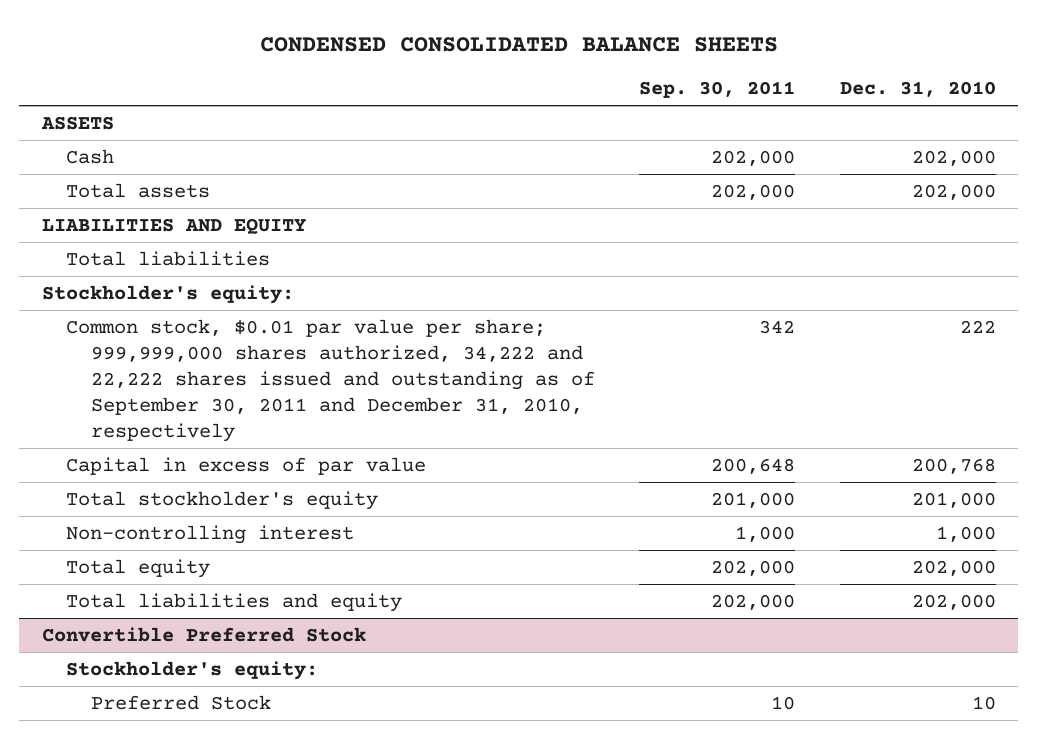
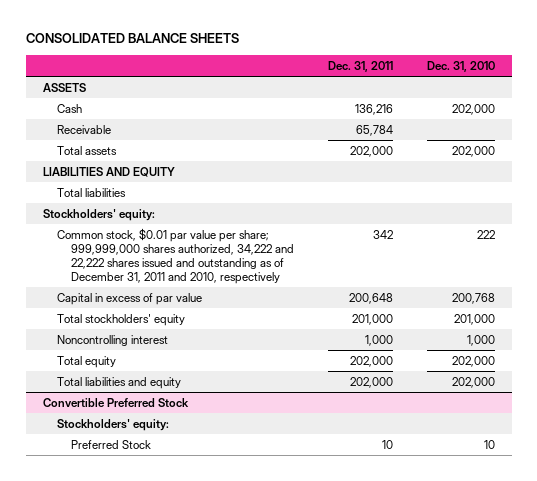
[259,37,778,53] CONDENSED CONSOLIDATED BALANCE SHEETS -> [25,33,239,44] CONSOLIDATED BALANCE SHEETS
[639,81,796,99] Sep. 30, 2011 -> none
none -> [327,60,393,72] Dec. 31, 2011
none -> [56,124,111,134] Receivable
[41,284,294,304] Stockholder's equity: -> [42,208,155,221] Stockholders' equity:
[66,318,595,443] Common stock, $0.01 par value per share; 999,999,000 shares authorized, 34,222 and 22,222 shares issued and outstanding as of September 30, 2011 and December 31, 2010, respectively -> [56,227,294,284] Common stock, $0.01 par value per share; 999,999,000 shares authorized, 34,222 and 22,222 shares issued and outstanding as of December 31, 2011 and 2010, respectively
[66,490,379,510] Total stockholder's equity -> [56,313,185,326] Total stockholders' equity
[66,524,355,544] Non-controlling interest -> [56,334,168,346] Noncontrolling interest
[66,660,319,680] Stockholder's equity: -> [56,418,169,431] Stockholders' equity:

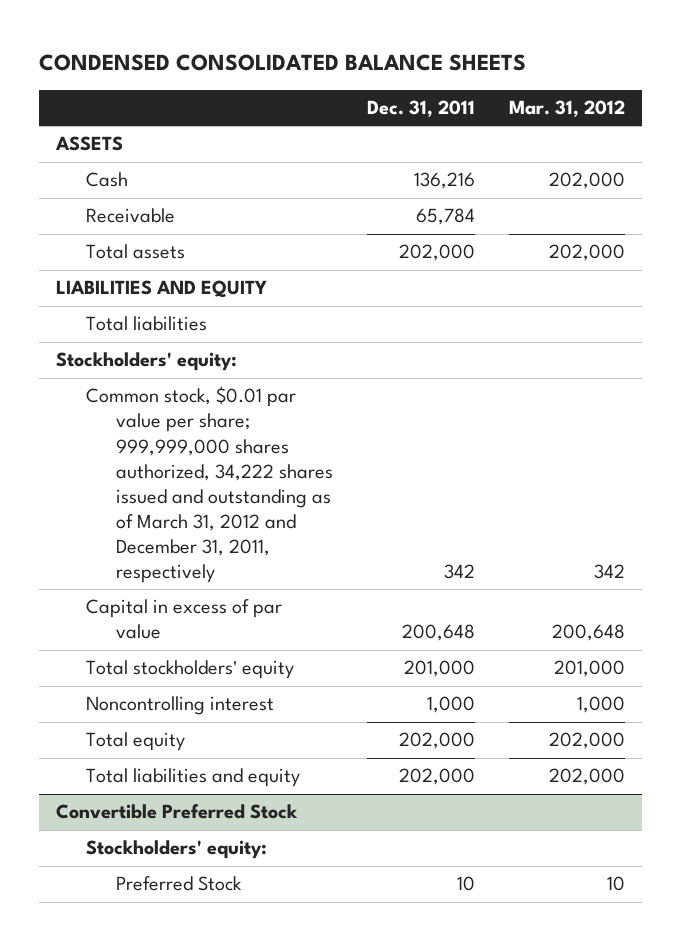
[25,33,239,44] CONSOLIDATED BALANCE SHEETS -> [38,53,526,71] CONDENSED CONSOLIDATED BALANCE SHEETS
[426,60,495,72] Dec. 31, 2010 -> none
none -> [508,99,625,117] Mar. 31, 2012
[56,227,294,284] Common stock, $0.01 par value per share; 999,999,000 shares authorized, 34,222 and 22,222 shares issued and outstanding as of December 31, 2011 and 2010, respectively -> [85,386,334,583] Common stock, $0.01 par value per share; 999,999,000 shares authorized, 34,222 shares issued and outstanding as of March 31, 2012 and December 31, 2011, respectively

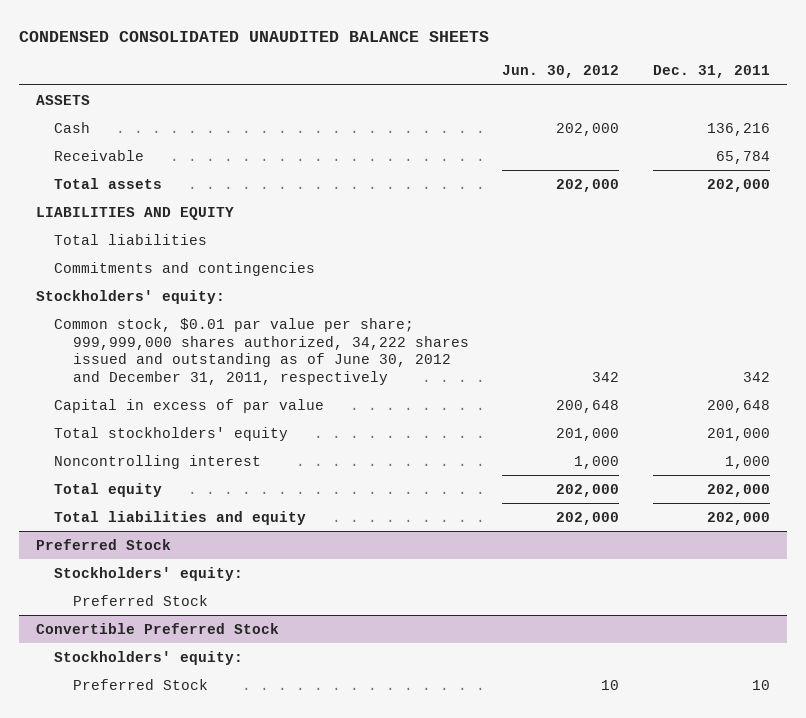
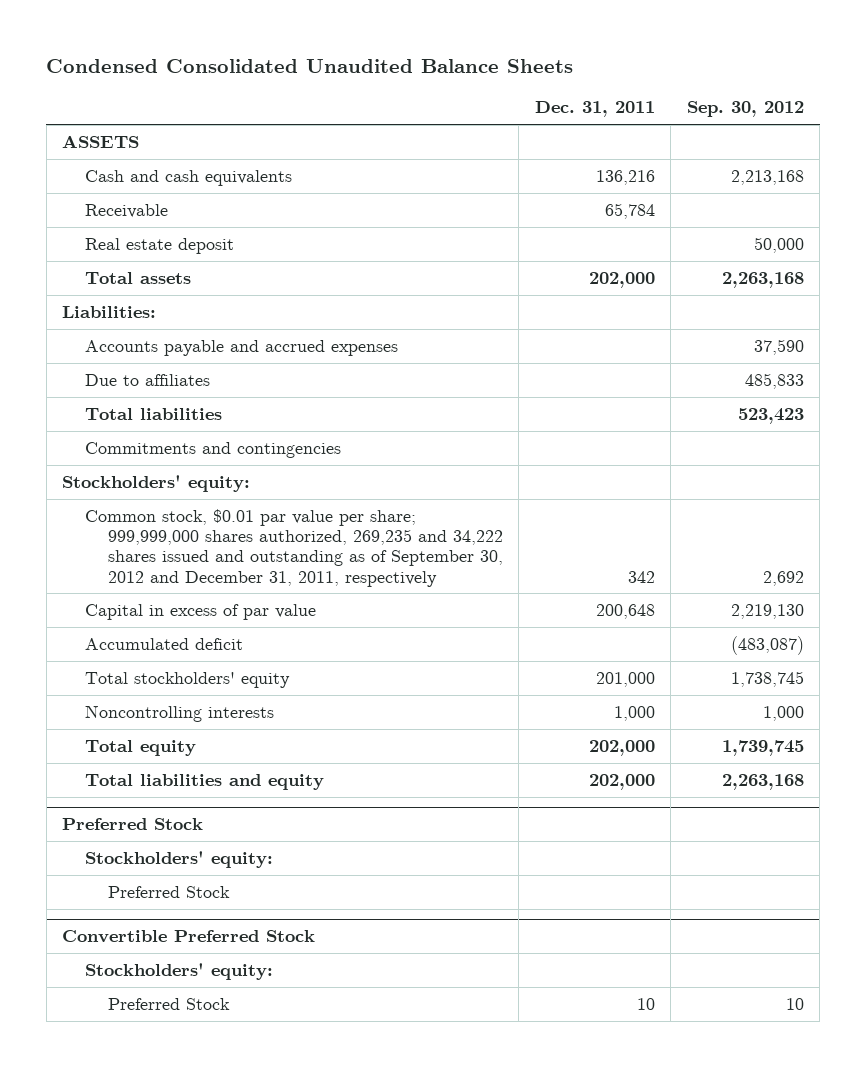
[19,30,490,42] CONDENSED CONSOLIDATED UNAUDITED BALANCE SHEETS -> [46,59,574,74] Condensed Consolidated Unaudited Balance Sheets
[502,65,620,79] Jun. 30, 2012 -> none
none -> [686,101,804,118] Sep. 30, 2012
[54,122,91,134] Cash -> [84,169,292,186] Cash and cash equivalents
none -> [84,237,234,254] Real estate deposit
[36,207,235,221] LIABILITIES AND EQUITY -> none
none -> [62,305,157,318] Liabilities:
none -> [84,339,398,356] Accounts payable and accrued expenses
none -> [84,373,210,386] Due to affiliates
[54,318,469,385] Common stock, $0.01 par value per share; 999,999,000 shares authorized, 34,222 shares issued and outstanding as of June 30, 2012 and December 31, 2011, respectively -> [84,508,503,587] Common stock, $0.01 par value per share; 999,999,000 shares authorized, 269,235 and 34,222 shares issued and outstanding as of September 30, 2012 and December 31, 2011, respectively
none -> [84,637,243,650] Accumulated deficit
[54,455,262,470] Noncontrolling interest -> [84,704,274,722] Noncontrolling interests

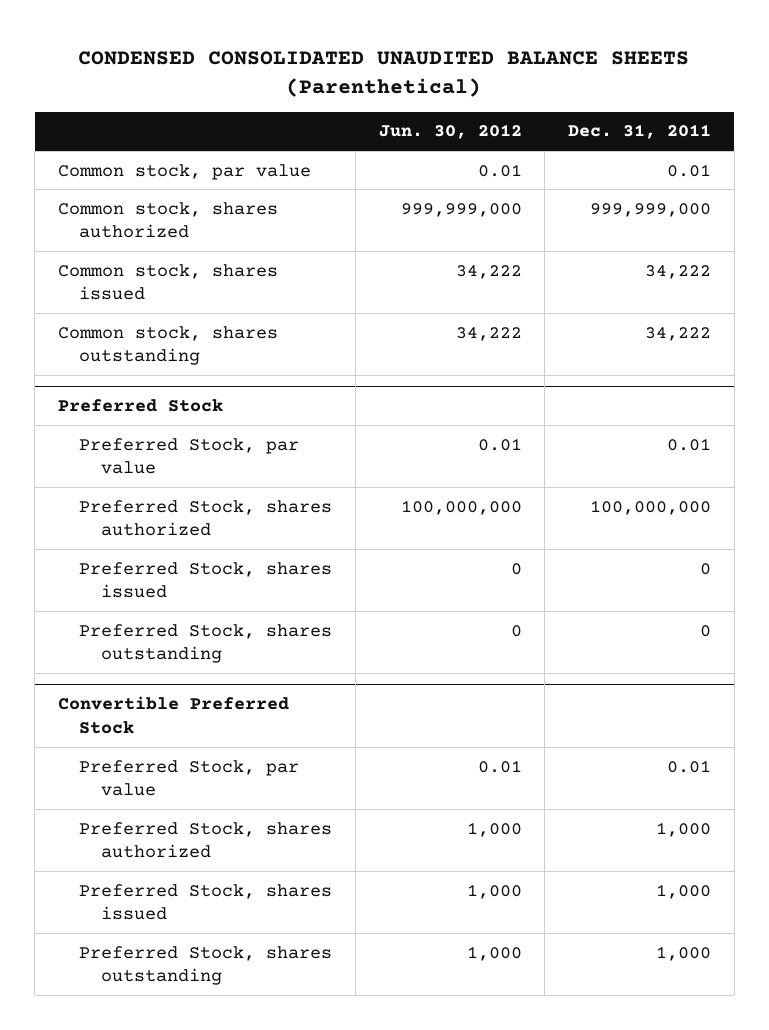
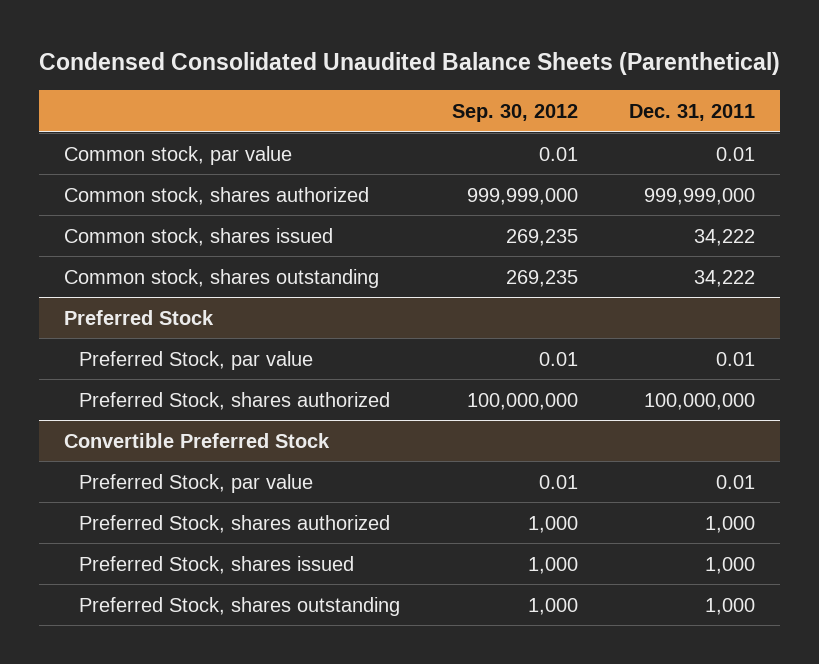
[78,50,690,97] CONDENSED CONSOLIDATED UNAUDITED BALANCE SHEETS (Parenthetical) -> [38,51,780,75] Condensed Consolidated Unaudited Balance Sheets (Parenthetical)
[378,124,522,140] Jun. 30, 2012 -> none
none -> [451,103,578,122] Sep. 30, 2012
[79,561,333,599] Preferred Stock, shares issued -> none
[79,623,333,664] Preferred Stock, shares outstanding -> none

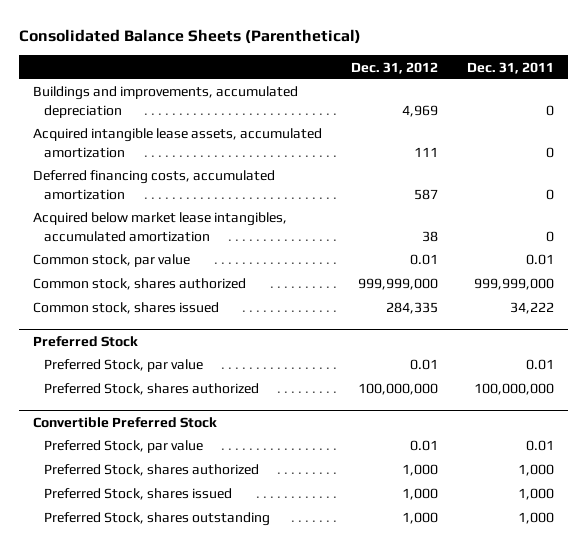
[38,51,780,75] Condensed Consolidated Unaudited Balance Sheets (Parenthetical) -> [19,29,362,45] Consolidated Balance Sheets (Parenthetical)
[451,103,578,122] Sep. 30, 2012 -> none
none -> [351,61,439,74] Dec. 31, 2012
none -> [33,86,299,118] Buildings and improvements, accumulated depreciation
none -> [33,128,323,158] Acquired intangible lease assets, accumulated amortization
none -> [33,170,276,200] Deferred financing costs, accumulated amortization
none -> [33,212,288,242] Acquired below market lease intangibles, accumulated amortization
[64,268,380,288] Common stock, shares outstanding -> none

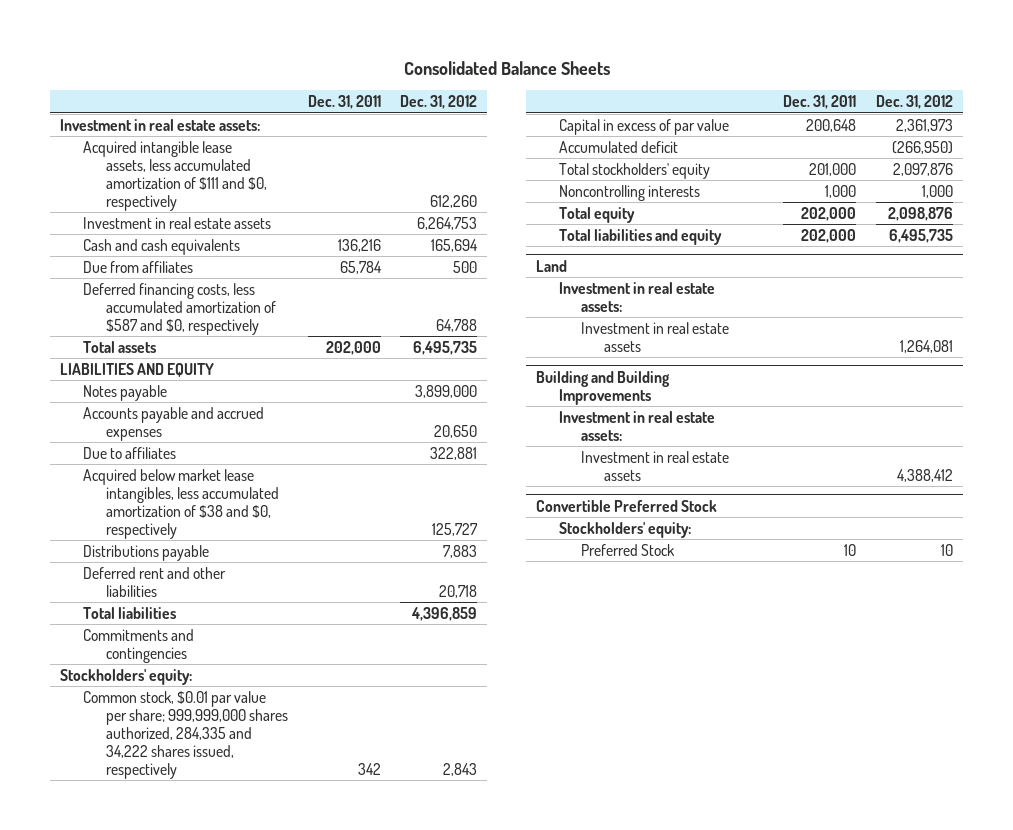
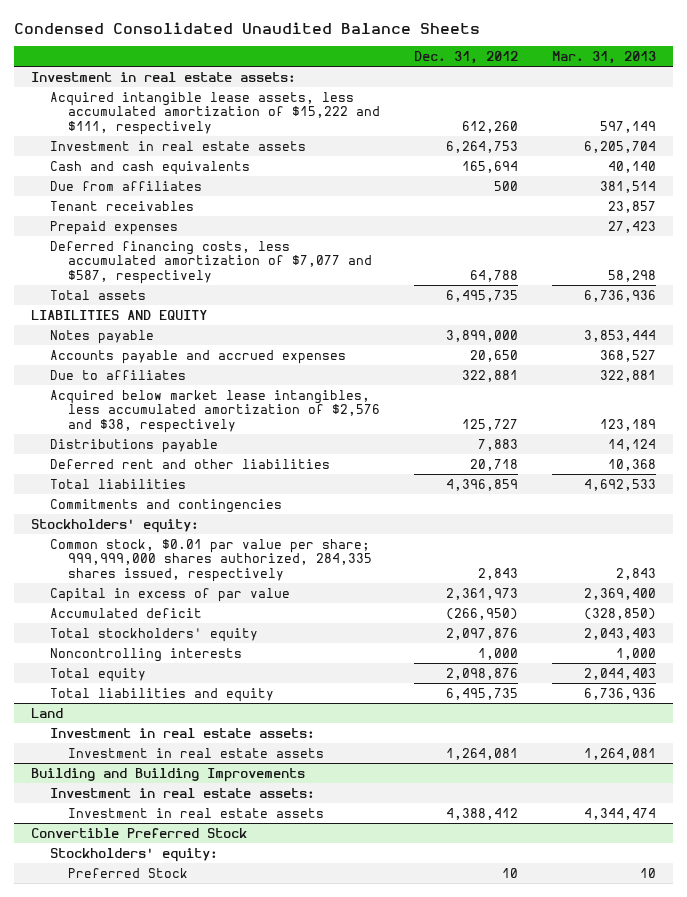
[403,60,610,75] Consolidated Balance Sheets -> [14,21,481,34] Condensed Consolidated Unaudited Balance Sheets
[307,95,381,110] Dec. 31, 2011 -> none
none -> [551,51,656,65] Mar. 31, 2013
[83,140,267,211] Acquired intangible lease assets, less accumulated amortization of $111 and $0, respectively -> [49,91,380,135] Acquired intangible lease assets, less accumulated amortization of $15,222 and $111, respectively
none -> [49,200,194,211] Tenant receivables
none -> [49,220,178,235] Prepaid expenses
[83,282,276,335] Deferred financing costs, less accumulated amortization of $587 and $0, respectively -> [49,240,372,284] Deferred financing costs, less accumulated amortization of $7,077 and $587, respectively
[83,468,279,539] Acquired below market lease intangibles, less accumulated amortization of $38 and $0, respectively -> [49,389,380,433] Acquired below market lease intangibles, less accumulated amortization of $2,576 and $38, respectively
[83,690,288,779] Common stock, $0.01 par value per share; 999,999,000 shares authorized, 284,335 and 34,222 shares issued, respectively -> [49,538,372,582] Common stock, $0.01 par value per share; 999,999,000 shares authorized, 284,335 shares issued, respectively

